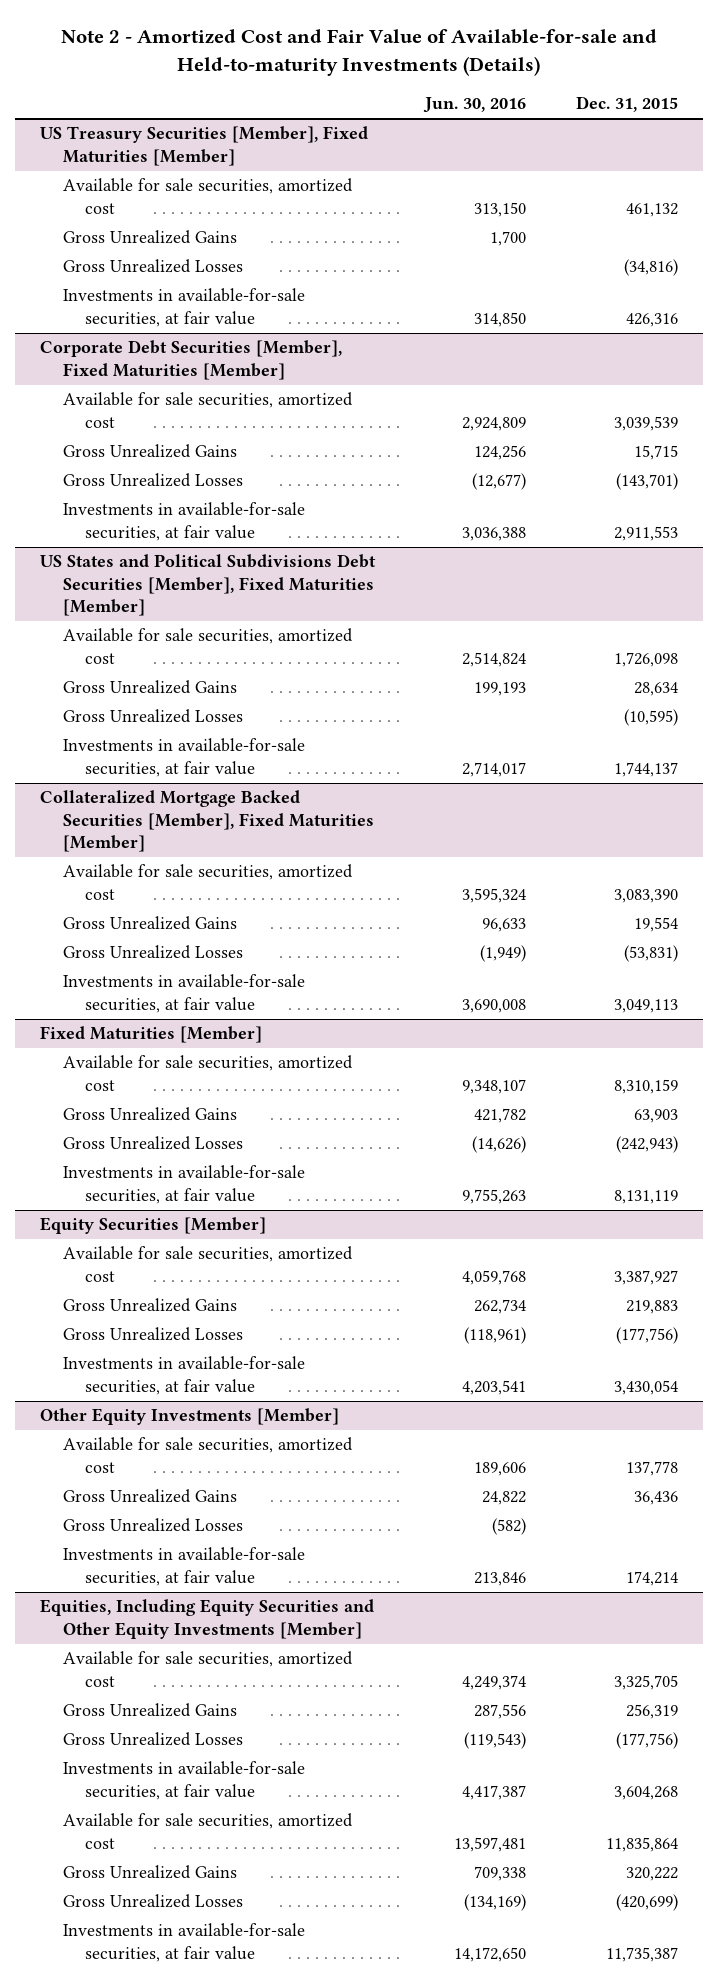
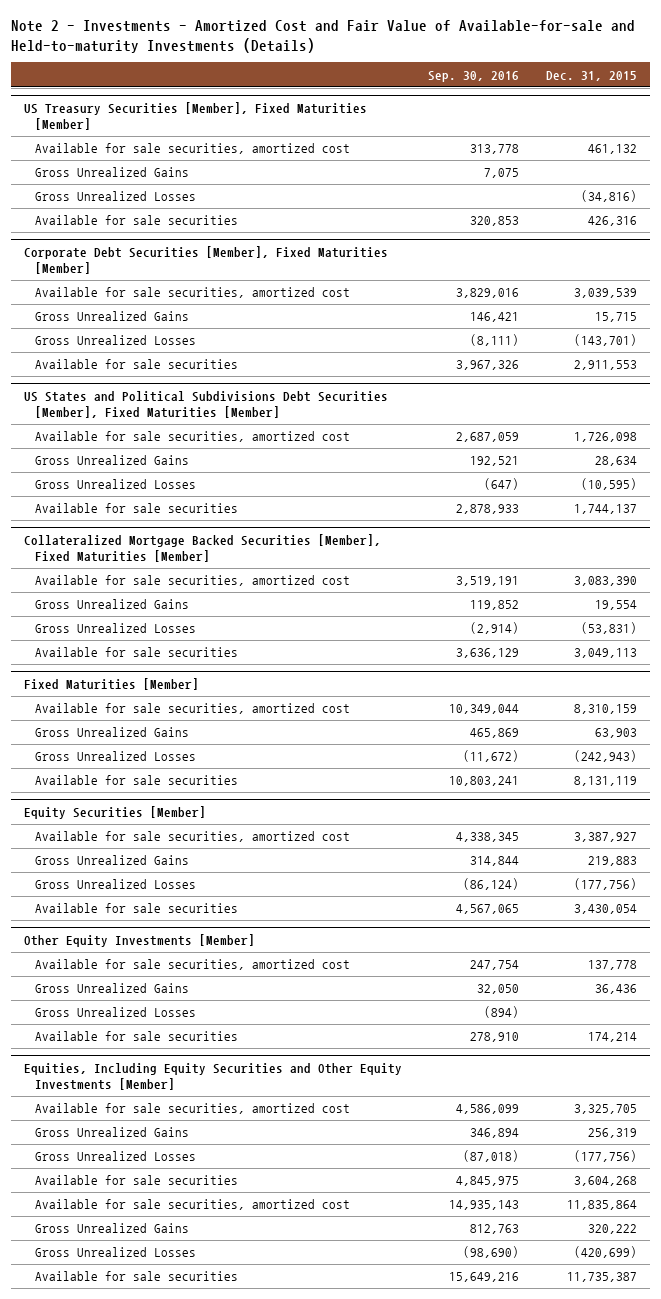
[61,29,658,76] Note 2 - Amortized Cost and Fair Value of Available-for-sale and Held-to-maturity Investments (Details) -> [10,20,635,53] Note 2 - Investments - Amortized Cost and Fair Value of Available-for-sale and Held-to-maturity Investments (Details)
[423,97,527,114] Jun. 30, 2016 -> none
none -> [428,70,520,82] Sep. 30, 2016
[62,288,305,327] Investments in available-for-sale securities, at fair value -> [34,215,238,226] Available for sale securities
[62,502,305,541] Investments in available-for-sale securities, at fair value -> [34,359,238,370] Available for sale securities
[62,738,305,777] Investments in available-for-sale securities, at fair value -> [34,503,238,514] Available for sale securities
[62,974,305,1013] Investments in available-for-sale securities, at fair value -> [34,647,238,658] Available for sale securities
[62,1165,305,1204] Investments in available-for-sale securities, at fair value -> [34,775,238,786] Available for sale securities
[62,1356,305,1395] Investments in available-for-sale securities, at fair value -> [34,903,238,914] Available for sale securities
[62,1547,305,1586] Investments in available-for-sale securities, at fair value -> [34,1031,238,1042] Available for sale securities
[62,1761,305,1800] Investments in available-for-sale securities, at fair value -> [34,1175,238,1186] Available for sale securities
[62,1923,305,1962] Investments in available-for-sale securities, at fair value -> [34,1271,238,1282] Available for sale securities

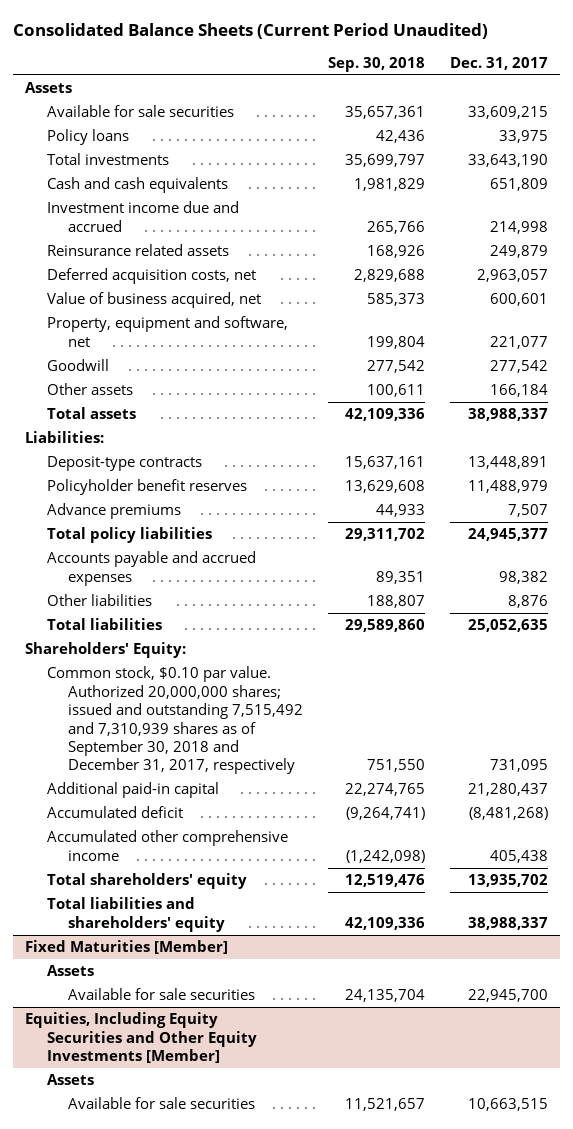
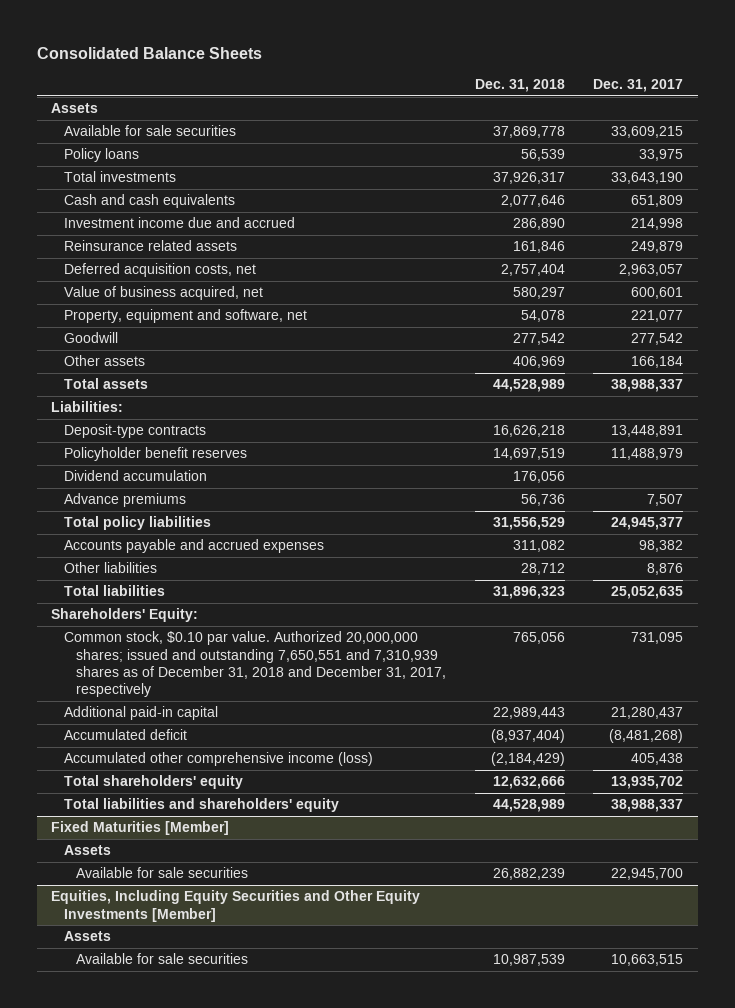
[12,22,488,39] Consolidated Balance Sheets (Current Period Unaudited) -> [37,46,263,59] Consolidated Balance Sheets
[327,57,425,73] Sep. 30, 2018 -> none
none -> [474,78,565,92] Dec. 31, 2018
none -> [63,470,207,482] Dividend accumulation
[46,666,304,775] Common stock, $0.10 par value. Authorized 20,000,000 shares; issued and outstanding 7,515,492 and 7,310,939 shares as of September 30, 2018 and December 31, 2017, respectively -> [63,631,446,697] Common stock, $0.10 par value. Authorized 20,000,000 shares; issued and outstanding 7,650,551 and 7,310,939 shares as of December 31, 2018 and December 31, 2017, respectively
[46,830,288,861] Accumulated other comprehensive income -> [63,752,373,767] Accumulated other comprehensive income (loss)

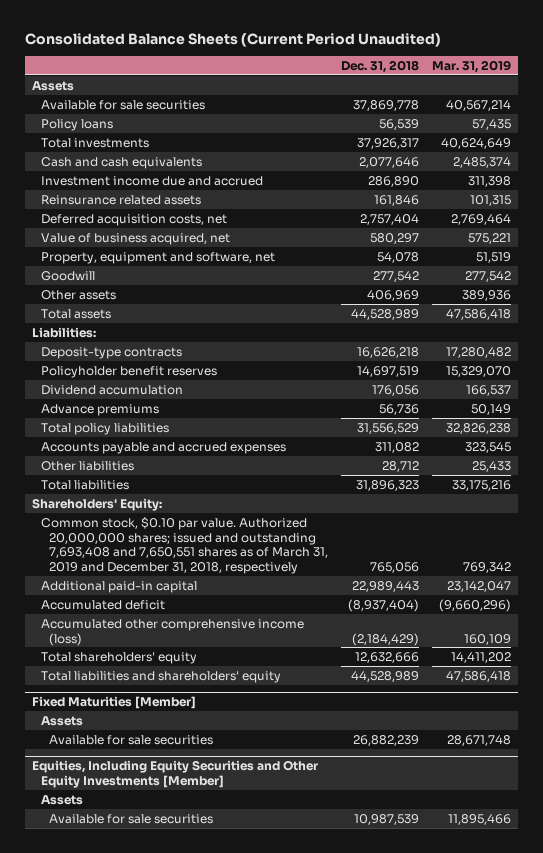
[37,46,263,59] Consolidated Balance Sheets -> [25,32,442,47] Consolidated Balance Sheets (Current Period Unaudited)
[593,78,684,92] Dec. 31, 2017 -> none
none -> [432,59,512,73] Mar. 31, 2019
[63,631,446,697] Common stock, $0.10 par value. Authorized 20,000,000 shares; issued and outstanding 7,650,551 and 7,310,939 shares as of December 31, 2018 and December 31, 2017, respectively -> [40,516,329,575] Common stock, $0.10 par value. Authorized 20,000,000 shares; issued and outstanding 7,693,408 and 7,650,551 shares as of March 31, 2019 and December 31, 2018, respectively

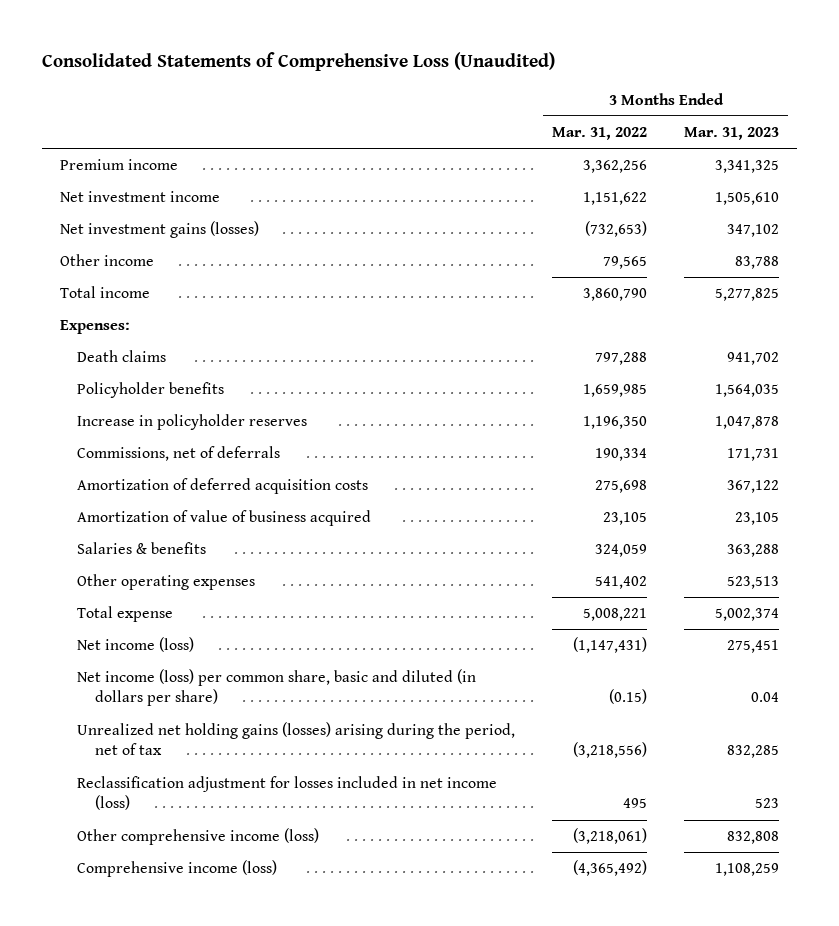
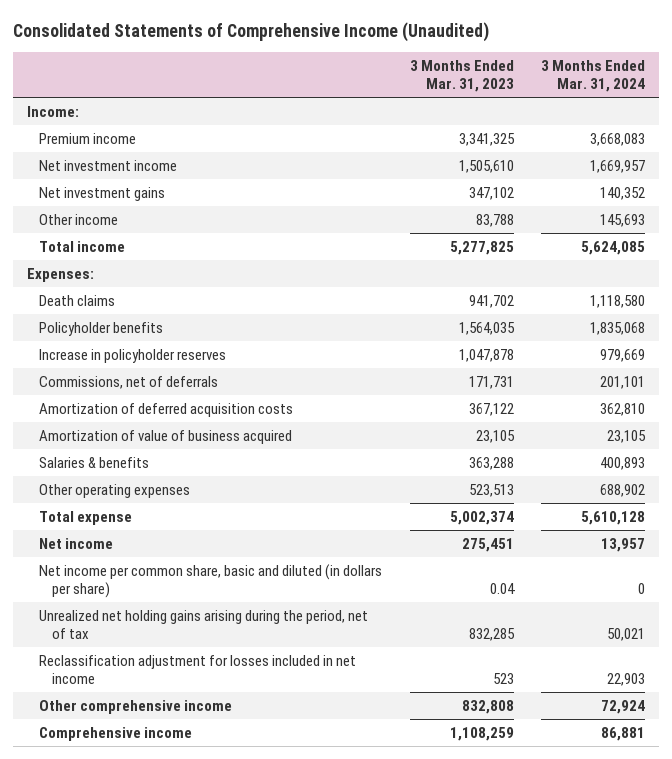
[41,52,555,72] Consolidated Statements of Comprehensive Loss (Unaudited) -> [13,21,490,42] Consolidated Statements of Comprehensive Income (Unaudited)
[552,126,648,140] Mar. 31, 2022 -> none
none -> [541,60,646,92] 3 Months Ended Mar. 31, 2024
none -> [27,106,80,118] Income:
[60,221,260,239] Net investment gains (losses) -> [39,187,166,202] Net investment gains
[77,637,195,653] Net income (loss) -> [39,538,114,550] Net income
[77,669,477,707] Net income (loss) per common share, basic and diluted (in dollars per share) -> [39,564,383,598] Net income per common share, basic and diluted (in dollars per share)
[77,722,516,756] Unrealized net holding gains (losses) arising during the period, net of tax -> [39,610,369,639] Unrealized net holding gains arising during the period, net of tax
[77,776,498,811] Reclassification adjustment for losses included in net income (loss) -> [39,655,357,684] Reclassification adjustment for losses included in net income
[77,828,320,846] Other comprehensive income (loss) -> [39,700,233,715] Other comprehensive income
[77,860,278,878] Comprehensive income (loss) -> [39,727,193,742] Comprehensive income

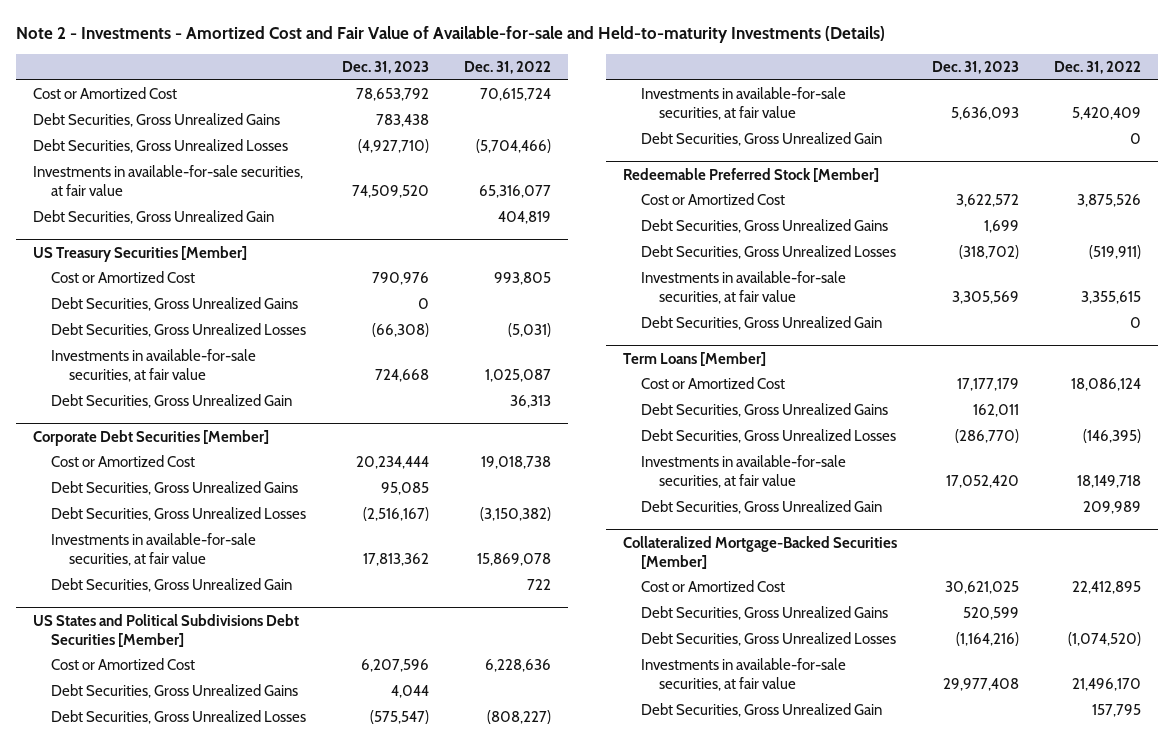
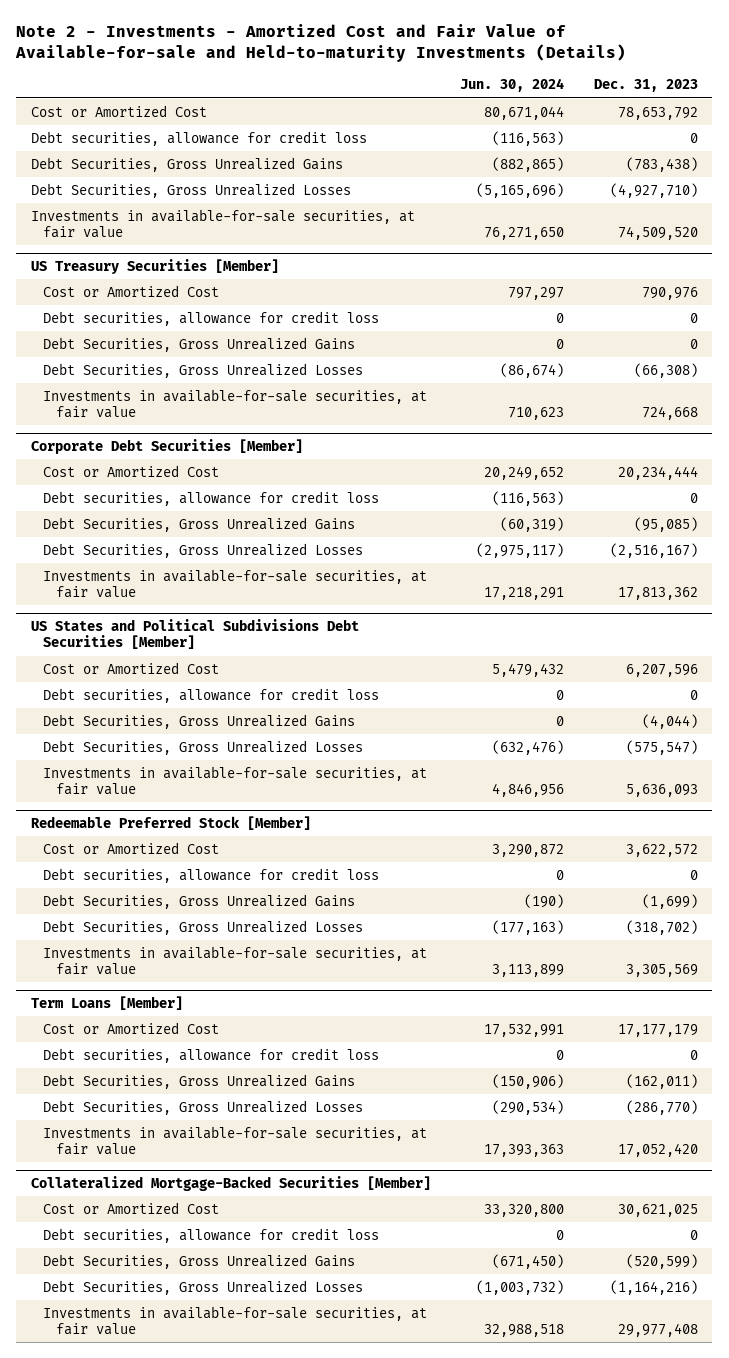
[463,61,551,75] Dec. 31, 2022 -> none
none -> [460,78,565,93] Jun. 30, 2024
none -> [30,130,367,146] Debt securities, allowance for credit loss
[376,114,430,128] 783,438 -> [625,156,698,172] (783,438)
[33,210,275,225] Debt Securities, Gross Unrealized Gain -> none
none -> [43,310,380,326] Debt securities, allowance for credit loss
[51,394,293,409] Debt Securities, Gross Unrealized Gain -> none
none -> [43,490,380,506] Debt securities, allowance for credit loss
[381,482,430,496] 95,085 -> [633,516,698,532] (95,085)
[51,578,293,593] Debt Securities, Gross Unrealized Gain -> none
none -> [43,687,380,703] Debt securities, allowance for credit loss
[391,685,430,699] 4,044 -> [641,713,698,729] (4,044)
[640,132,882,147] Debt Securities, Gross Unrealized Gain -> none
none -> [43,867,380,883] Debt securities, allowance for credit loss
[983,220,1019,234] 1,699 -> [641,893,698,909] (1,699)
[640,316,882,331] Debt Securities, Gross Unrealized Gain -> none
none -> [43,1047,380,1063] Debt securities, allowance for credit loss
[972,404,1019,418] 162,011 -> [625,1073,698,1089] (162,011)
[640,500,882,515] Debt Securities, Gross Unrealized Gain -> none
none -> [43,1227,380,1243] Debt securities, allowance for credit loss
[962,607,1019,621] 520,599 -> [625,1253,698,1269] (520,599)
[640,703,882,718] Debt Securities, Gross Unrealized Gain -> none

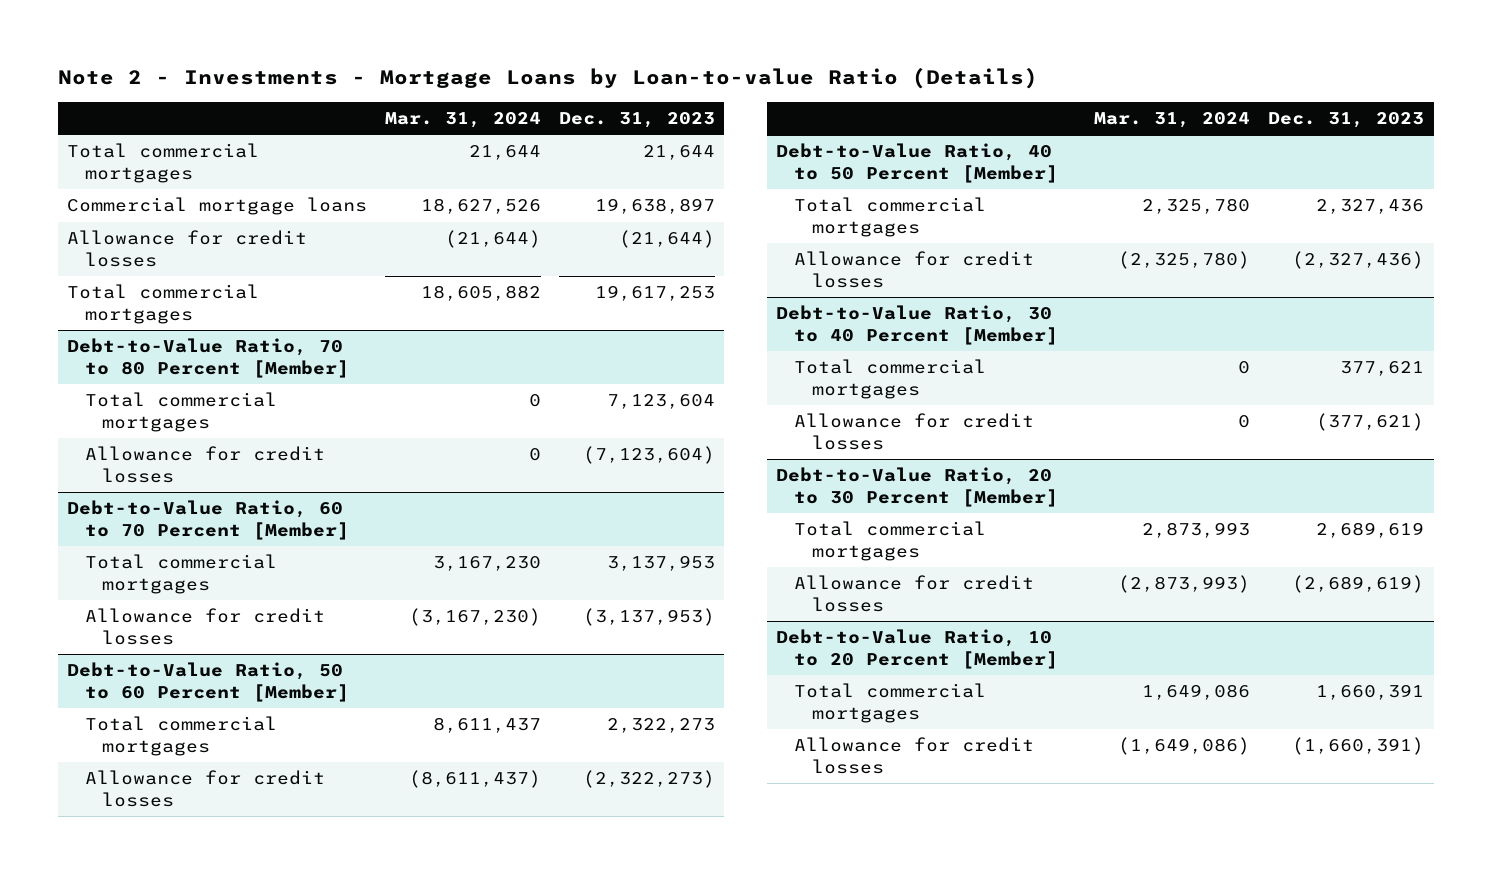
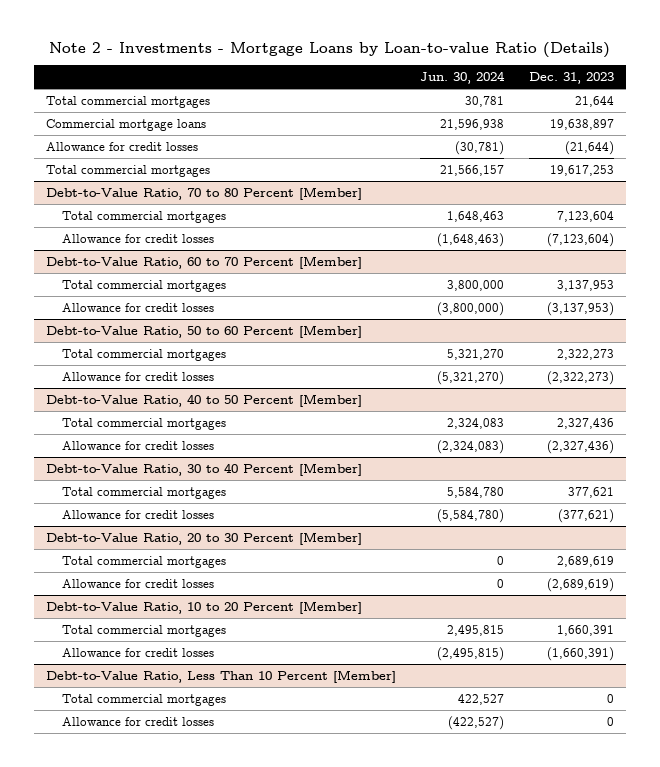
[385,111,542,128] Mar. 31, 2024 -> none
none -> [420,71,506,85] Jun. 30, 2024
none -> [45,669,396,683] Debt-to-Value Ratio, Less Than 10 Percent [Member]
none -> [61,693,226,706] Total commercial mortgages
none -> [61,716,214,726] Allowance for credit losses

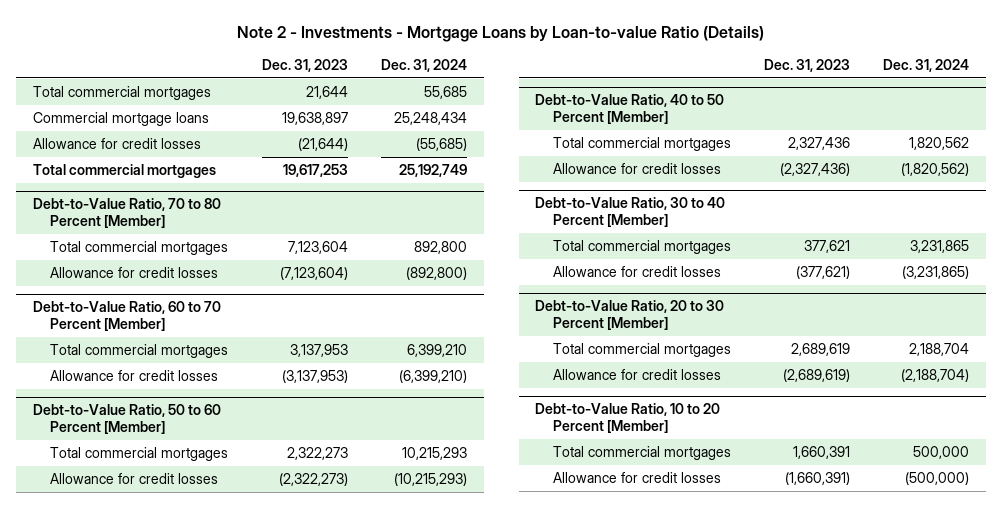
[420,71,506,85] Jun. 30, 2024 -> none
none -> [380,58,467,72] Dec. 31, 2024
[45,669,396,683] Debt-to-Value Ratio, Less Than 10 Percent [Member] -> none
[61,693,226,706] Total commercial mortgages -> none
[61,716,214,726] Allowance for credit losses -> none

